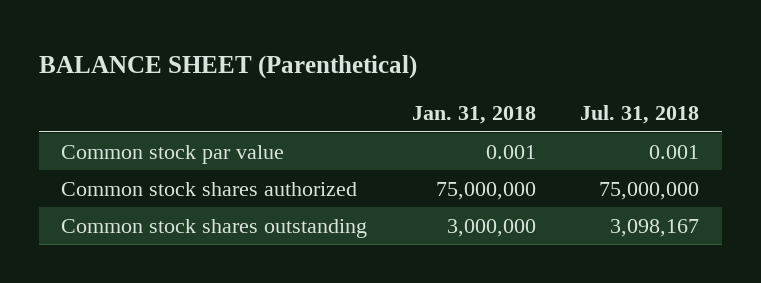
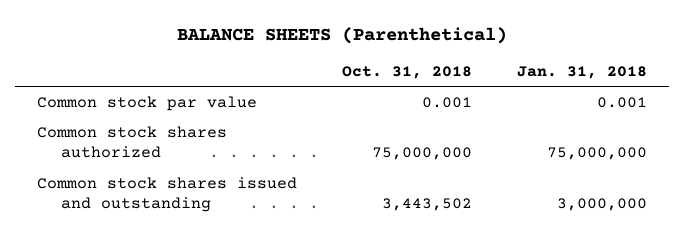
[38,54,417,79] BALANCE SHEET (Parenthetical) -> [176,27,507,45] BALANCE SHEETS (Parenthetical)
[580,105,700,125] Jul. 31, 2018 -> none
none -> [341,66,472,80] Oct. 31, 2018
[61,218,368,238] Common stock shares outstanding -> [37,176,298,213] Common stock shares issued and outstanding

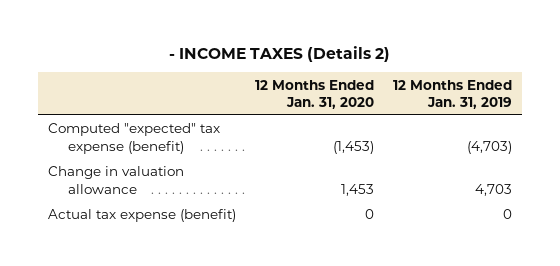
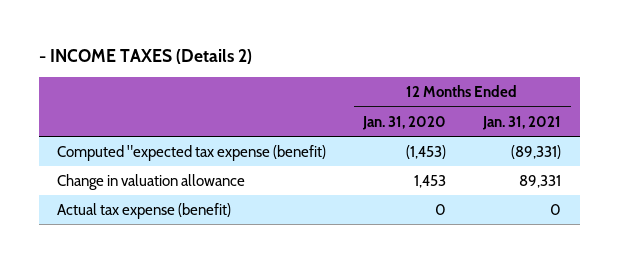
[393,79,513,109] 12 Months Ended Jan. 31, 2019 -> none
none -> [482,115,562,130] Jan. 31, 2021
[47,123,220,154] Computed "expected" tax expense (benefit) -> [57,144,327,161] Computed "expected tax expense (benefit)

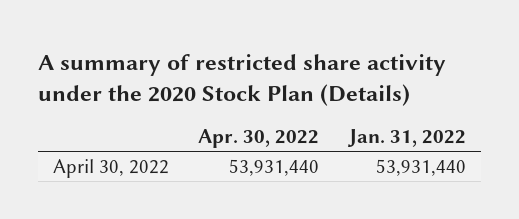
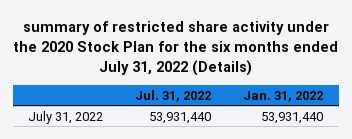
[38,53,447,107] A summary of restricted share activity under the 2020 Stock Plan (Details) -> [12,21,338,77] summary of restricted share activity under the 2020 Stock Plan for the six months ended July 31, 2022 (Details)
[198,129,320,149] Apr. 30, 2022 -> none
none -> [135,89,212,102] Jul. 31, 2022
[53,159,170,179] April 30, 2022 -> [28,110,104,124] July 31, 2022

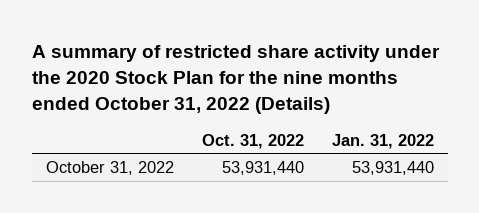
[12,21,338,77] summary of restricted share activity under the 2020 Stock Plan for the six months ended July 31, 2022 (Details) -> [31,44,440,114] A summary of restricted share activity under the 2020 Stock Plan for the nine months ended October 31, 2022 (Details)
[135,89,212,102] Jul. 31, 2022 -> none
none -> [201,133,304,149] Oct. 31, 2022
[28,110,104,124] July 31, 2022 -> [45,161,174,176] October 31, 2022

